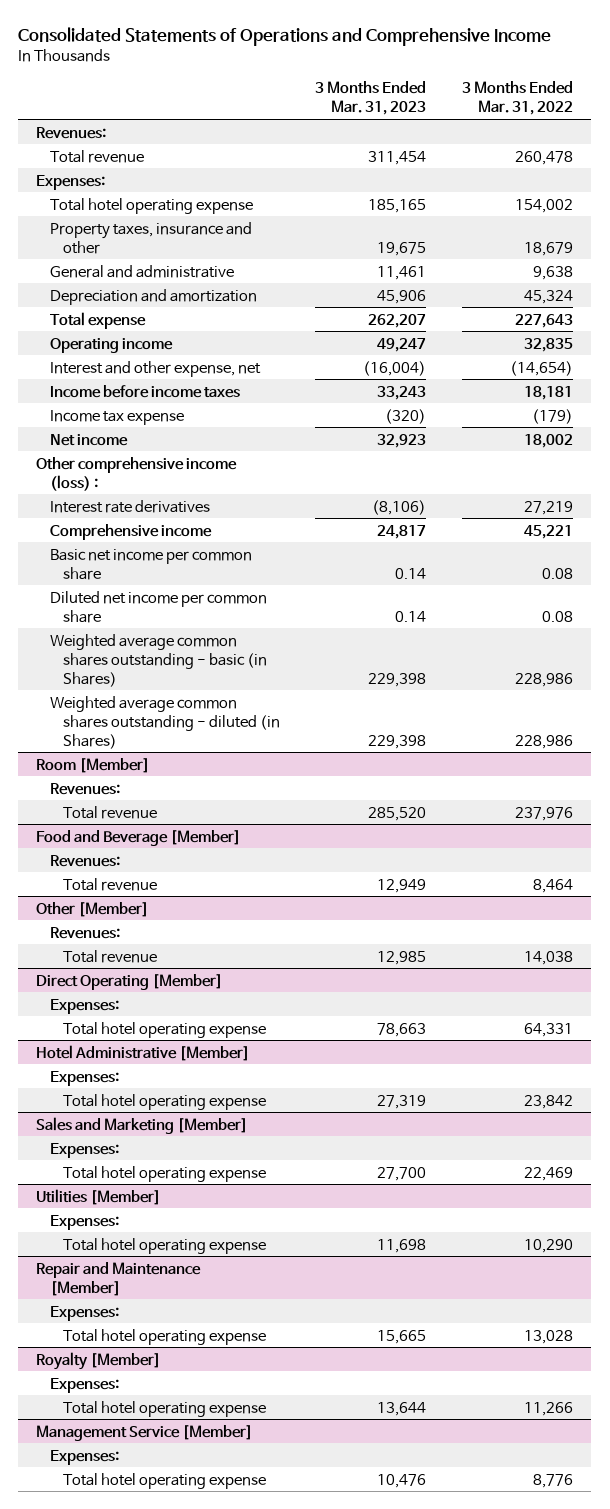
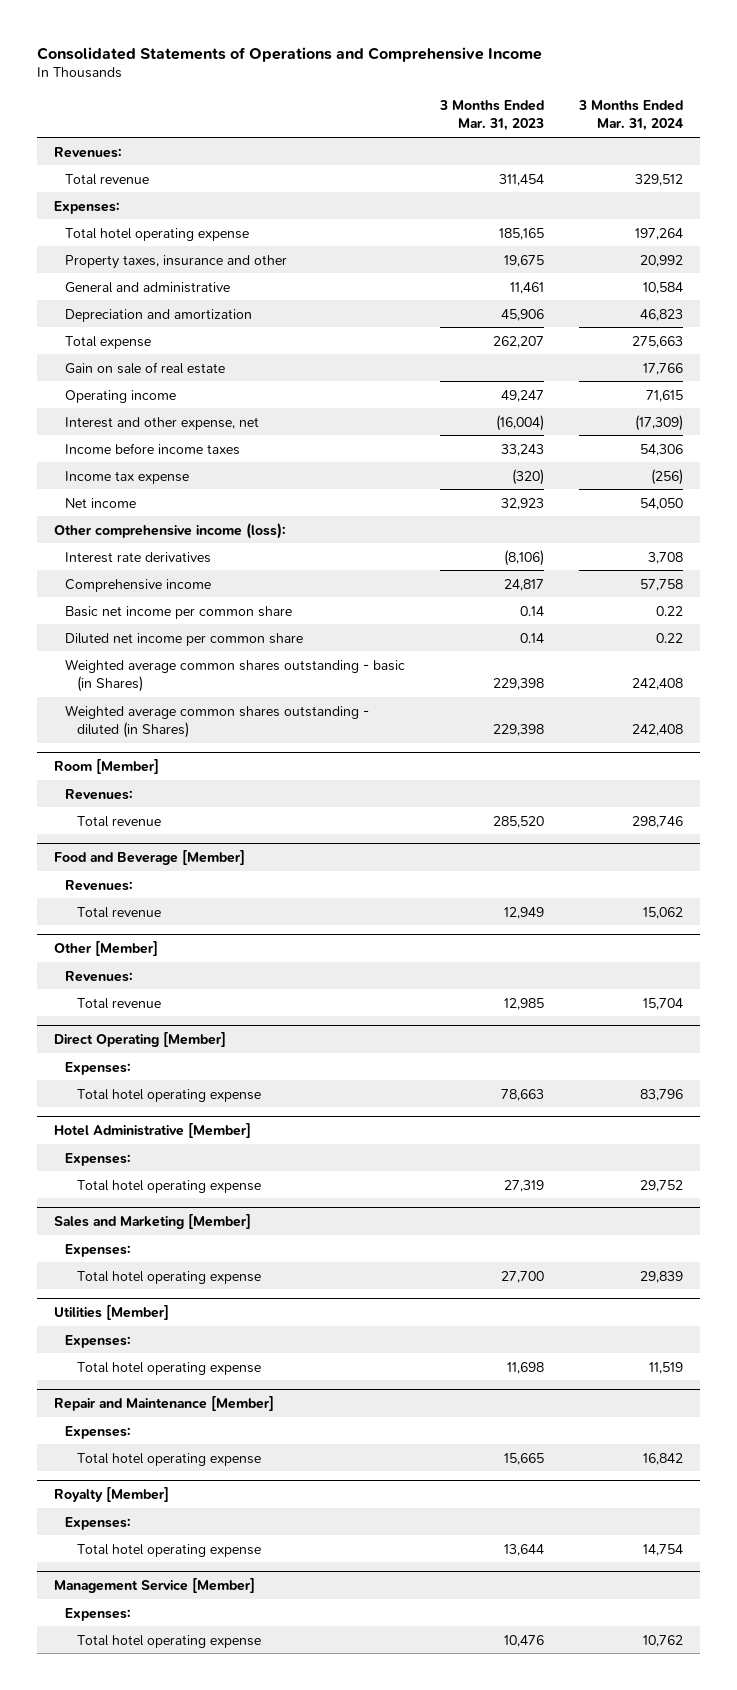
[462,81,574,116] 3 Months Ended Mar. 31, 2022 -> none
none -> [577,100,683,132] 3 Months Ended Mar. 31, 2024
none -> [65,361,226,374] Gain on sale of real estate
[36,456,238,491] Other comprehensive income (loss) : -> [54,522,287,539] Other comprehensive income (loss):

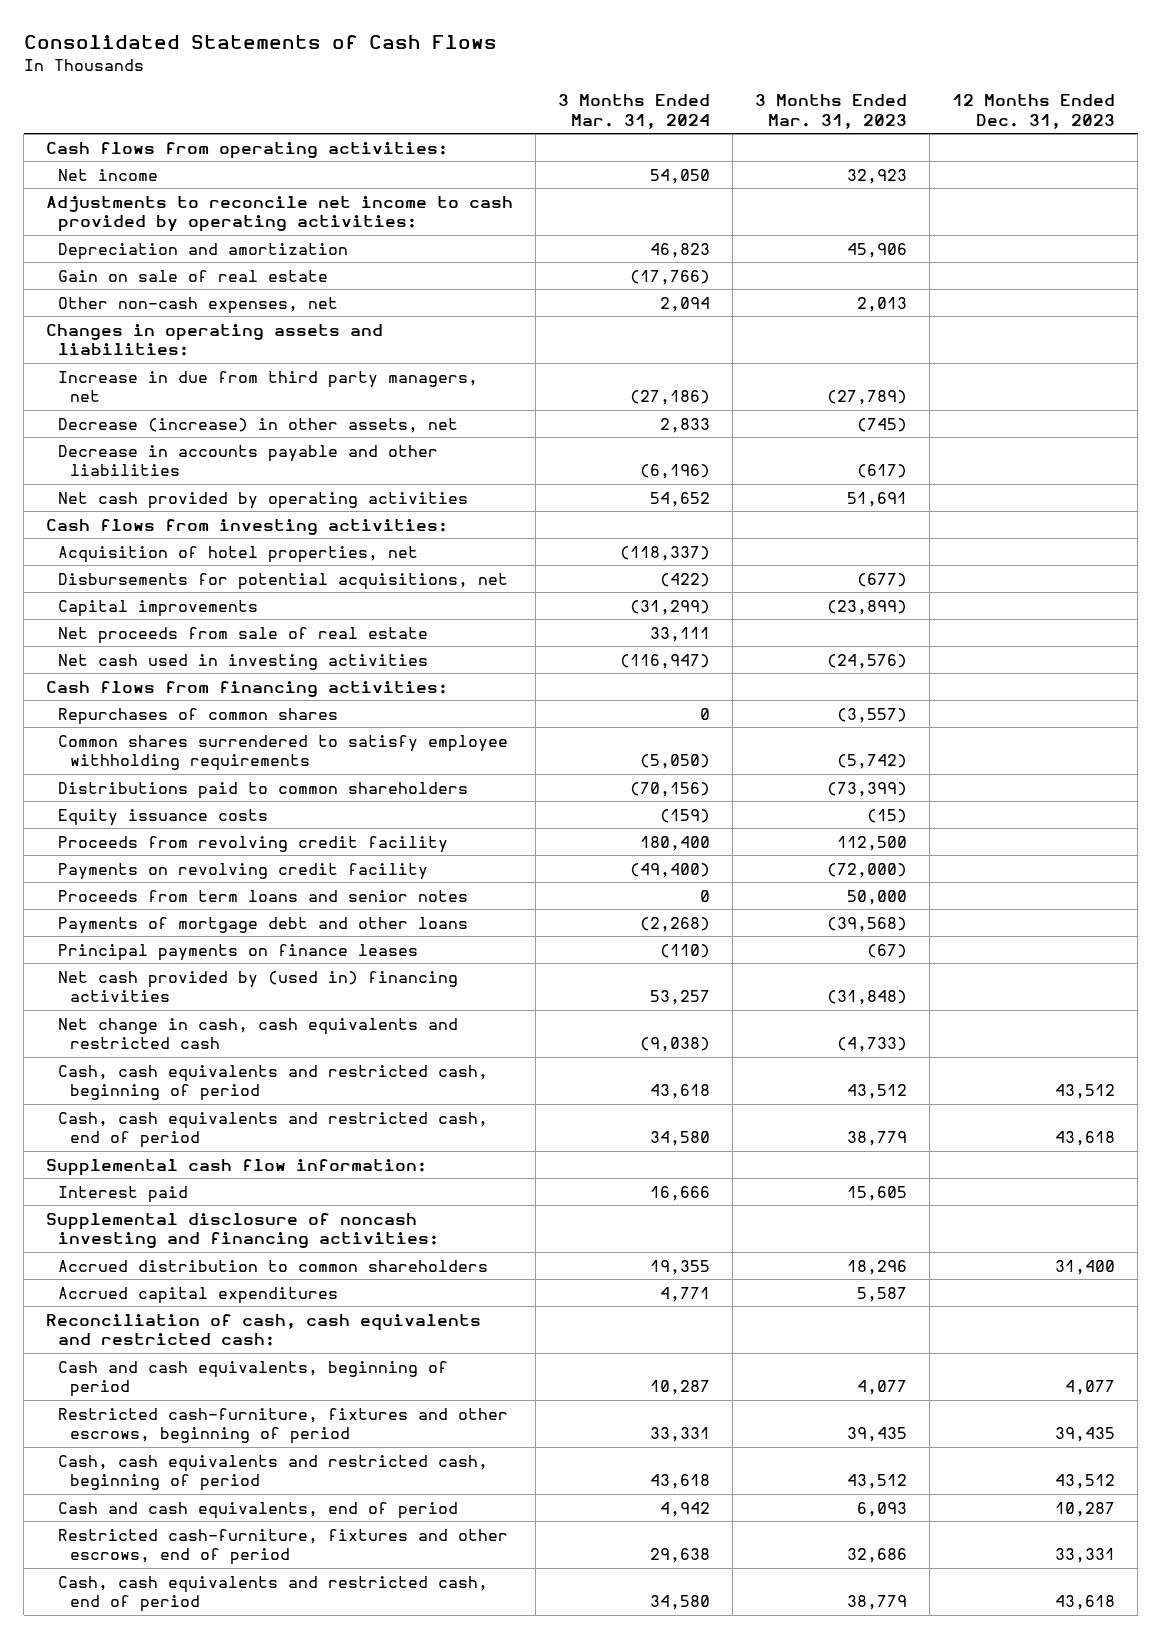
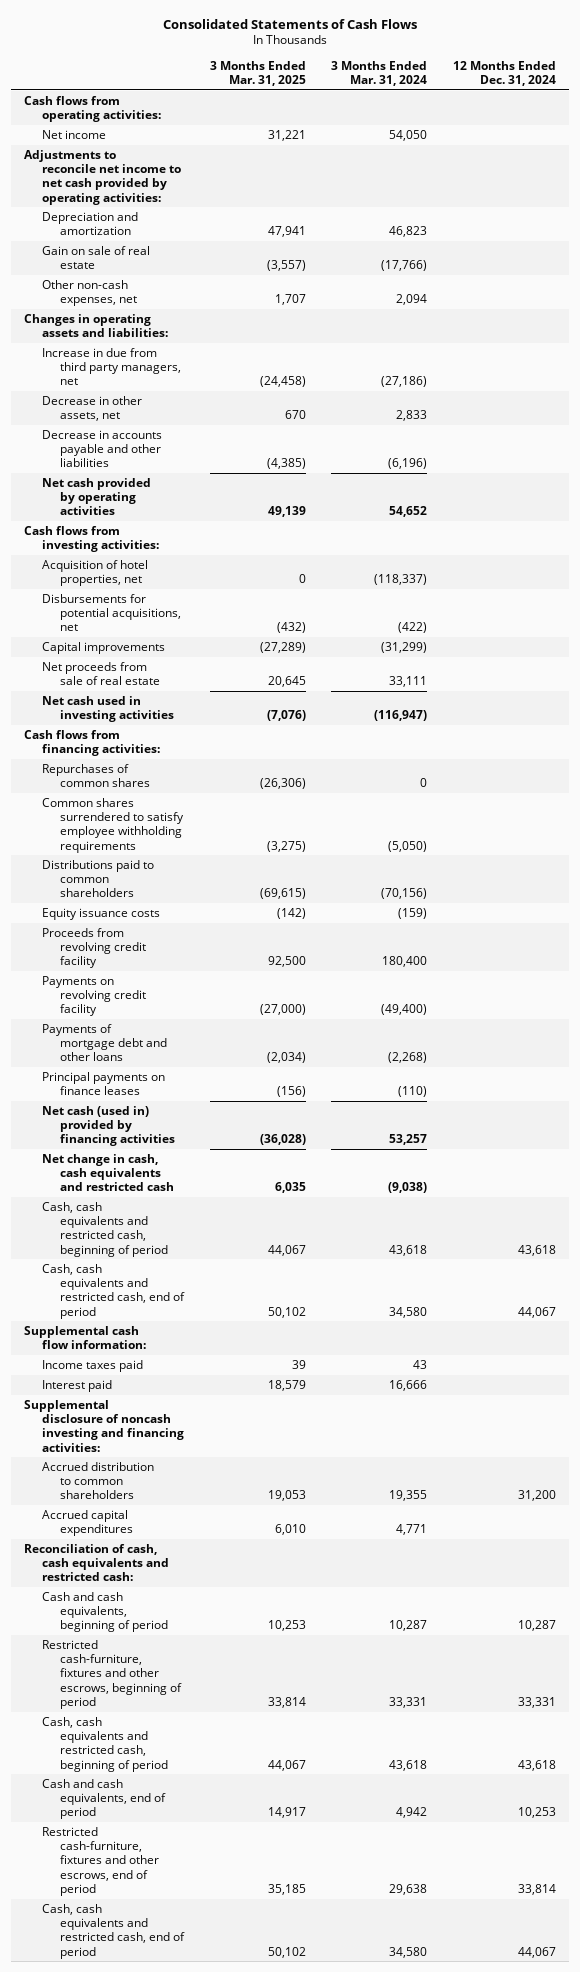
[755,94,908,130] 3 Months Ended Mar. 31, 2023 -> none
[952,94,1116,130] 12 Months Ended Dec. 31, 2023 -> none
none -> [209,60,306,87] 3 Months Ended Mar. 31, 2025
none -> [452,60,556,87] 12 Months Ended Dec. 31, 2024
[46,195,514,233] Adjustments to reconcile net income to cash provided by operating activities: -> [23,149,181,205] Adjustments to reconcile net income to net cash provided by operating activities:
[58,417,459,433] Decrease (increase) in other assets, net -> [41,395,142,422] Decrease in other assets, net
[58,889,469,902] Proceeds from term loans and senior notes -> none
[58,970,459,1003] Net cash provided by (used in) financing activities -> [41,1105,175,1147] Net cash (used in) provided by financing activities
none -> [41,1359,143,1372] Income taxes paid

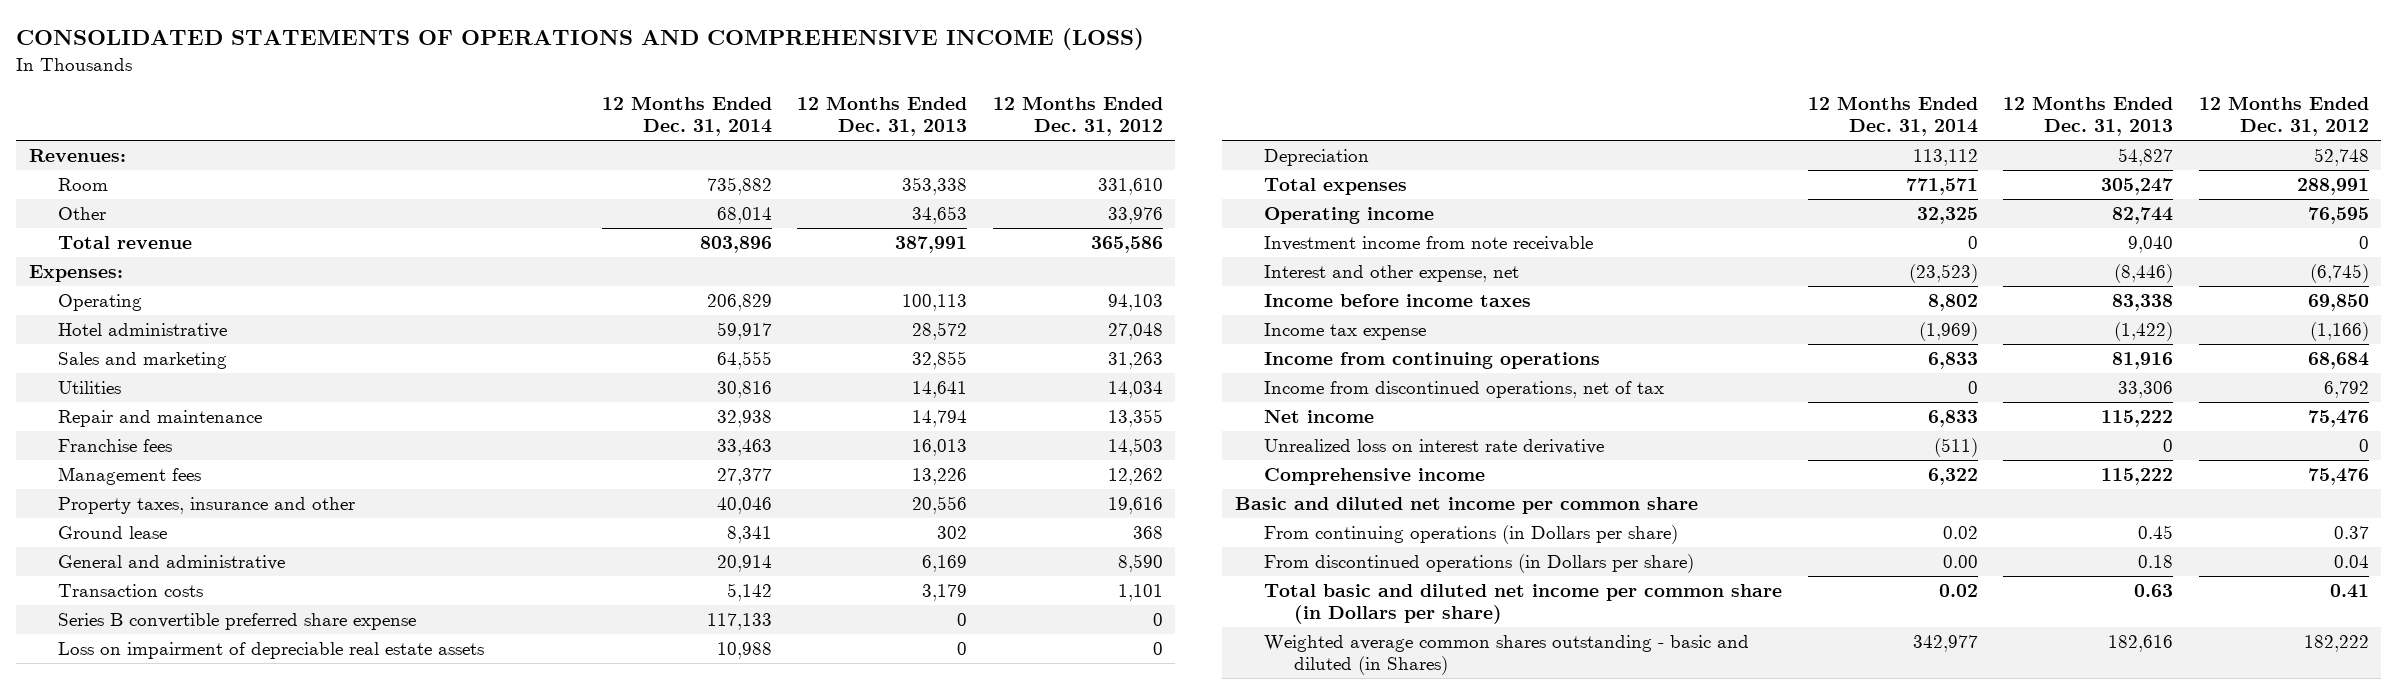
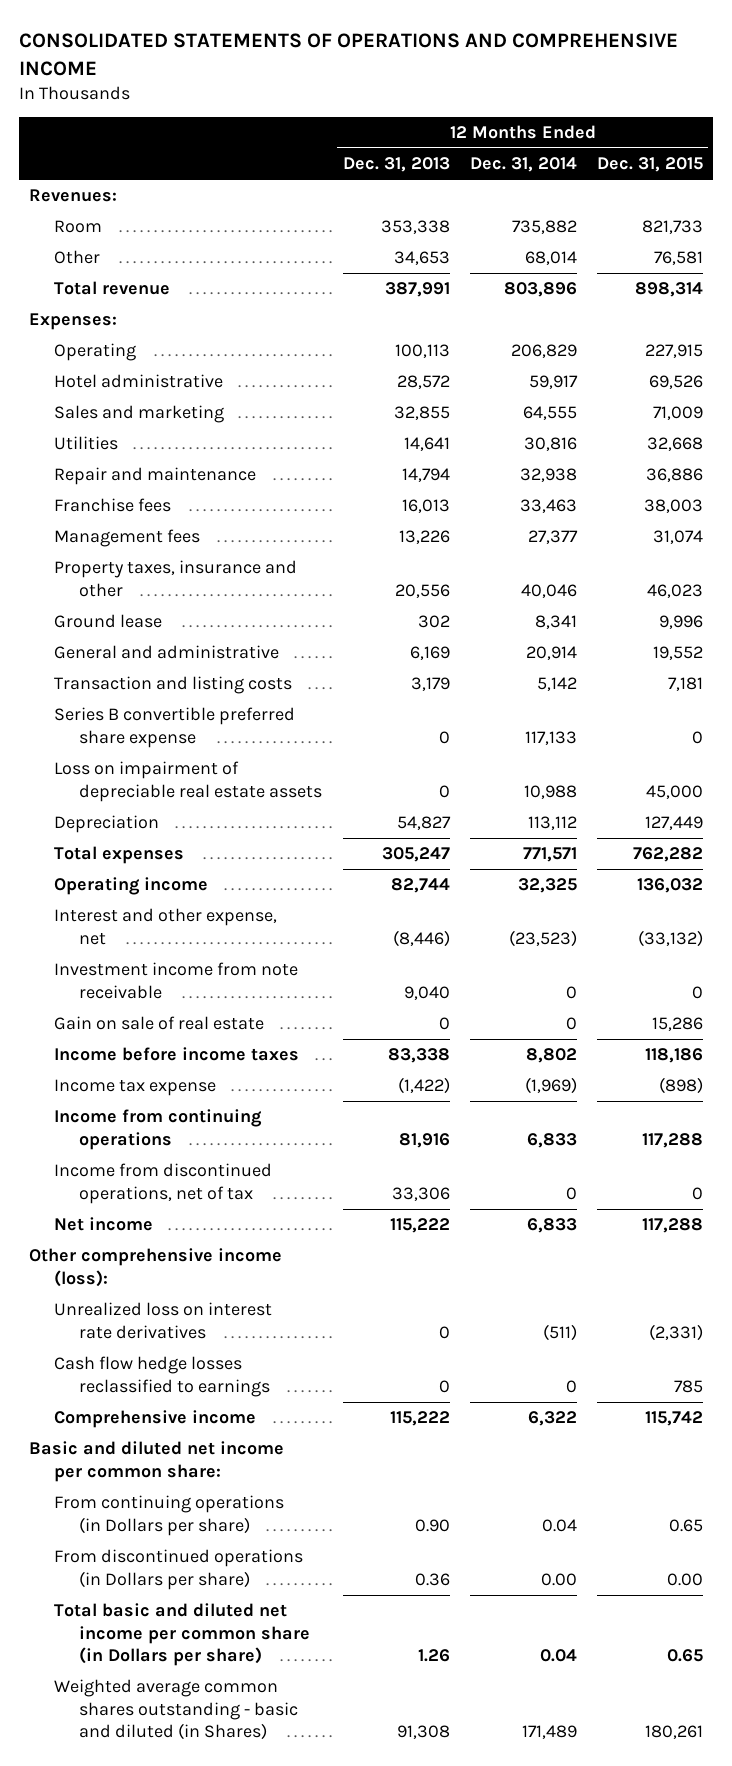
[16,28,1145,51] CONSOLIDATED STATEMENTS OF OPERATIONS AND COMPREHENSIVE INCOME (LOSS) -> [18,32,678,76] CONSOLIDATED STATEMENTS OF OPERATIONS AND COMPREHENSIVE INCOME
[992,96,1163,137] 12 Months Ended Dec. 31, 2012 -> none
none -> [597,157,704,173] Dec. 31, 2015
[58,583,204,597] Transaction costs -> [54,676,293,695] Transaction and listing costs
[1264,235,1594,251] Investment income from note receivable -> [54,962,299,999] Investment income from note receivable
none -> [54,1016,265,1031] Gain on sale of real estate
none -> [29,1248,283,1287] Other comprehensive income (loss):
[1264,438,1605,454] Unrealized loss on interest rate derivative -> [54,1302,273,1339] Unrealized loss on interest rate derivatives
none -> [54,1356,271,1397] Cash flow hedge losses reclassified to earnings
[1234,496,1698,514] Basic and diluted net income per common share -> [29,1441,285,1482] Basic and diluted net income per common share:
[1942,525,1978,539] 0.02 -> [541,1518,577,1532] 0.04
[2138,524,2174,539] 0.45 -> [414,1518,450,1532] 0.90
[2138,554,2174,568] 0.18 -> [414,1572,450,1586] 0.36
[1938,583,1978,597] 0.02 -> [539,1649,577,1663] 0.04
[2134,583,2174,597] 0.63 -> [417,1649,450,1663] 1.26
[1912,634,1978,652] 342,977 -> [521,1725,577,1740] 171,489
[2108,634,2174,652] 182,616 -> [396,1725,450,1740] 91,308

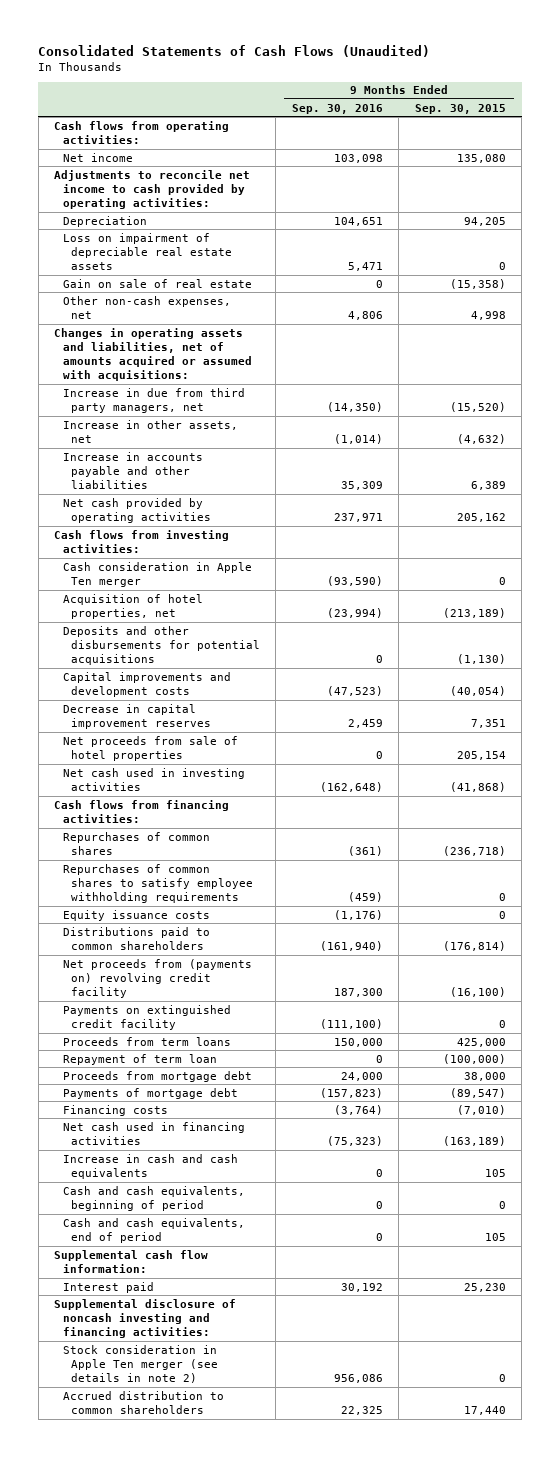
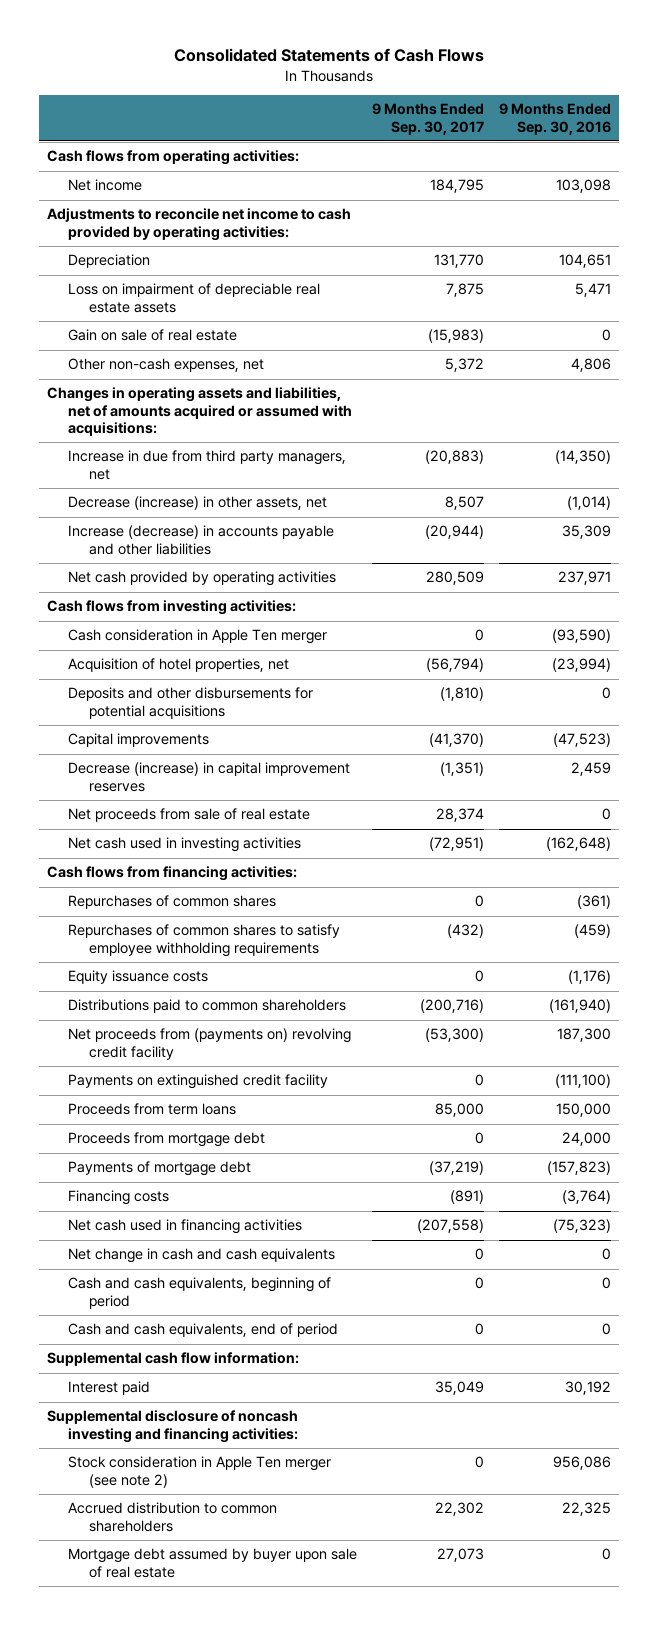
[38,44,431,57] Consolidated Statements of Cash Flows (Unaudited) -> [173,48,484,63] Consolidated Statements of Cash Flows
[414,103,506,114] Sep. 30, 2015 -> none
none -> [371,103,484,135] 9 Months Ended Sep. 30, 2017
[62,419,238,443] Increase in other assets, net -> [67,496,327,511] Decrease (increase) in other assets, net
[62,451,203,490] Increase in accounts payable and other liabilities -> [67,525,334,555] Increase (decrease) in accounts payable and other liabilities
[62,671,231,697] Capital improvements and development costs -> [67,733,209,748] Capital improvements
[62,703,211,729] Decrease in capital improvement reserves -> [67,762,350,792] Decrease (increase) in capital improvement reserves
[62,735,238,761] Net proceeds from sale of hotel properties -> [67,808,310,823] Net proceeds from sale of real estate
[62,1053,217,1065] Repayment of term loan -> none
[62,1153,238,1179] Increase in cash and cash equivalents -> [67,1248,335,1264] Net change in cash and cash equivalents
[62,1344,218,1384] Stock consideration in Apple Ten merger (see details in note 2) -> [67,1456,331,1488] Stock consideration in Apple Ten merger (see note 2)
none -> [67,1548,357,1578] Mortgage debt assumed by buyer upon sale of real estate

